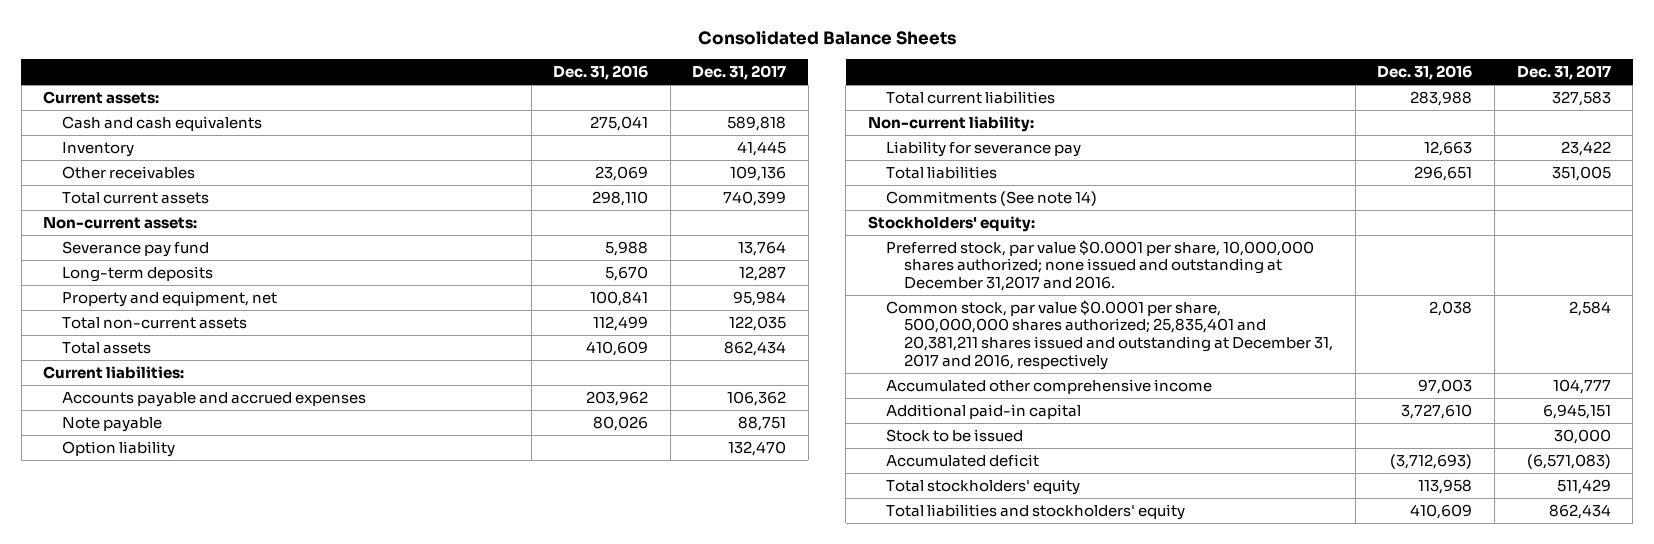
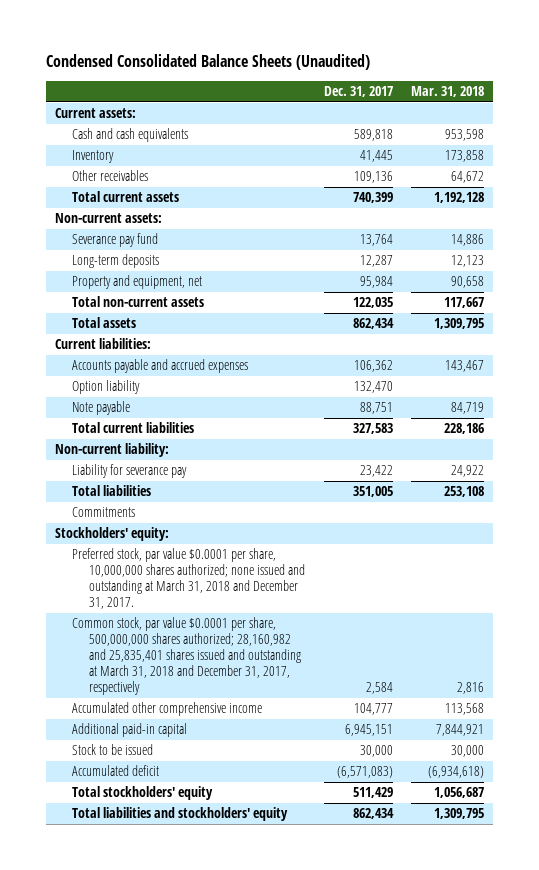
[697,30,956,46] Consolidated Balance Sheets -> [45,53,370,70] Condensed Consolidated Balance Sheets (Unaudited)
[553,65,649,81] Dec. 31, 2016 -> none
none -> [411,86,485,98] Mar. 31, 2018
[61,416,162,432] Note payable -> [72,401,131,416] Note payable
[885,190,1097,206] Commitments (See note 14) -> [72,507,136,518] Commitments
[885,239,1314,292] Preferred stock, par value $0.0001 per share, 10,000,000 shares authorized; none issued and outstanding at December 31,2017 and 2016. -> [72,548,306,610] Preferred stock, par value $0.0001 per share, 10,000,000 shares authorized; none issued and outstanding at March 31, 2018 and December 31, 2017.
[885,299,1334,370] Common stock, par value $0.0001 per share, 500,000,000 shares authorized; 25,835,401 and 20,381,211 shares issued and outstanding at December 31, 2017 and 2016, respectively -> [72,617,302,696] Common stock, par value $0.0001 per share, 500,000,000 shares authorized; 28,160,982 and 25,835,401 shares issued and outstanding at March 31, 2018 and December 31, 2017, respectively

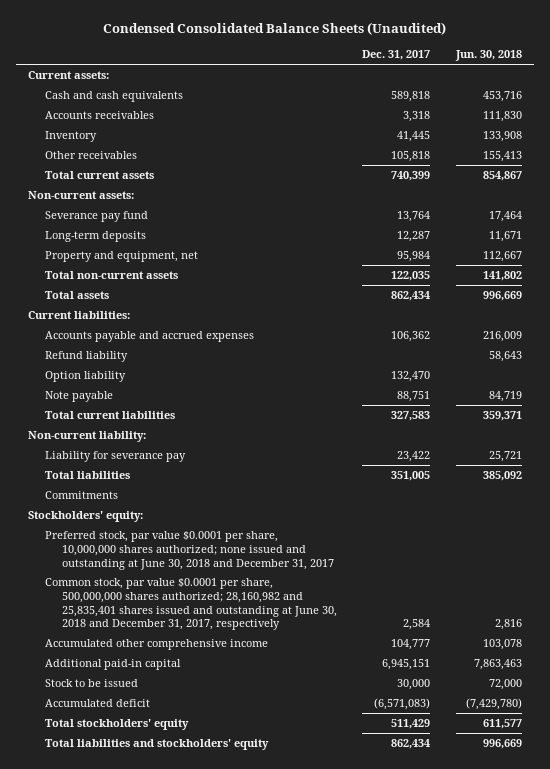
[411,86,485,98] Mar. 31, 2018 -> none
none -> [454,50,522,62] Jun. 30, 2018
none -> [45,111,155,120] Accounts receivables
[353,171,393,184] 109,136 -> [391,151,431,163] 105,818
none -> [45,351,129,363] Refund liability
[72,548,306,610] Preferred stock, par value $0.0001 per share, 10,000,000 shares authorized; none issued and outstanding at March 31, 2018 and December 31, 2017. -> [45,531,335,570] Preferred stock, par value $0.0001 per share, 10,000,000 shares authorized; none issued and outstanding at June 30, 2018 and December 31, 2017
[72,617,302,696] Common stock, par value $0.0001 per share, 500,000,000 shares authorized; 28,160,982 and 25,835,401 shares issued and outstanding at March 31, 2018 and December 31, 2017, respectively -> [45,578,338,631] Common stock, par value $0.0001 per share, 500,000,000 shares authorized; 28,160,982 and 25,835,401 shares issued and outstanding at June 30, 2018 and December 31, 2017, respectively

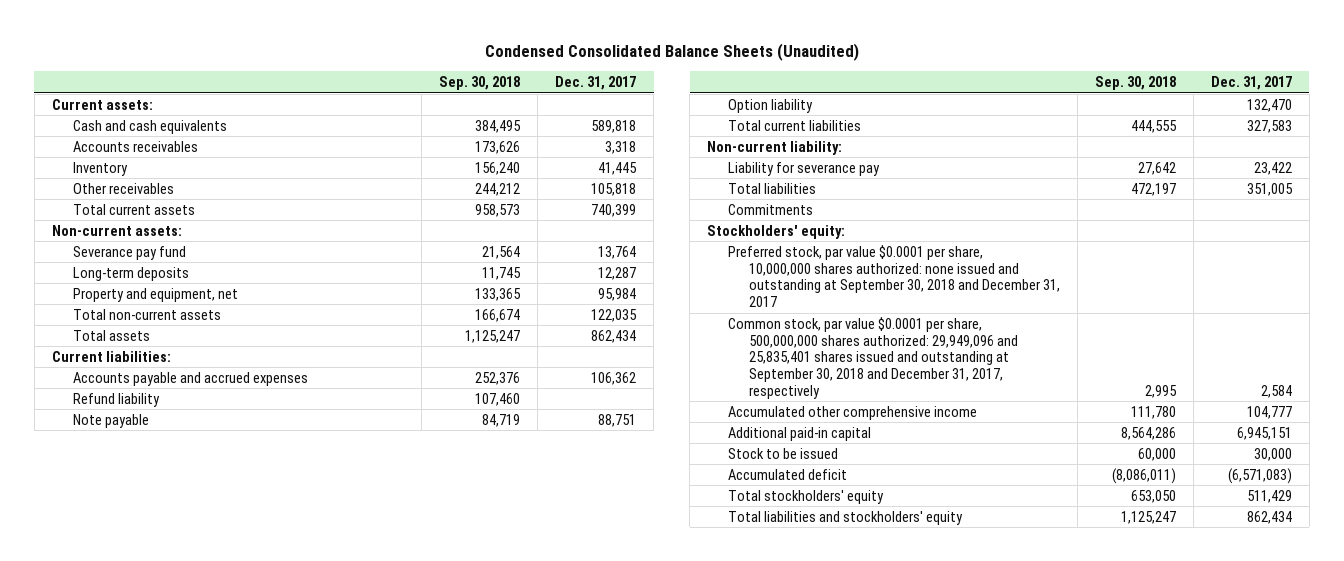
[454,50,522,62] Jun. 30, 2018 -> none
none -> [439,76,521,91] Sep. 30, 2018
[45,371,127,383] Option liability -> [728,98,814,113] Option liability
[45,531,335,570] Preferred stock, par value $0.0001 per share, 10,000,000 shares authorized; none issued and outstanding at June 30, 2018 and December 31, 2017 -> [728,244,1060,308] Preferred stock, par value $0.0001 per share, 10,000,000 shares authorized: none issued and outstanding at September 30, 2018 and December 31, 2017
[45,578,338,631] Common stock, par value $0.0001 per share, 500,000,000 shares authorized; 28,160,982 and 25,835,401 shares issued and outstanding at June 30, 2018 and December 31, 2017, respectively -> [728,316,1018,400] Common stock, par value $0.0001 per share, 500,000,000 shares authorized: 29,949,096 and 25,835,401 shares issued and outstanding at September 30, 2018 and December 31, 2017, respectively

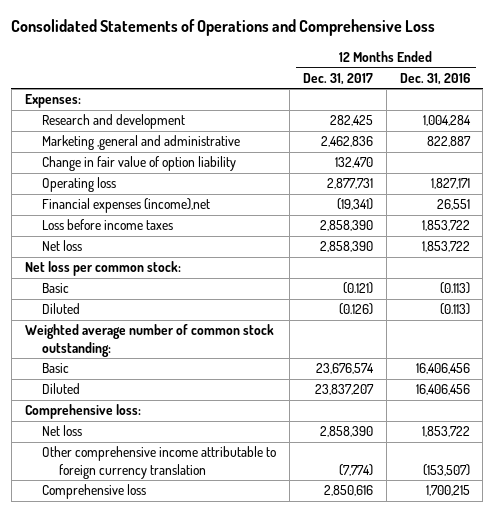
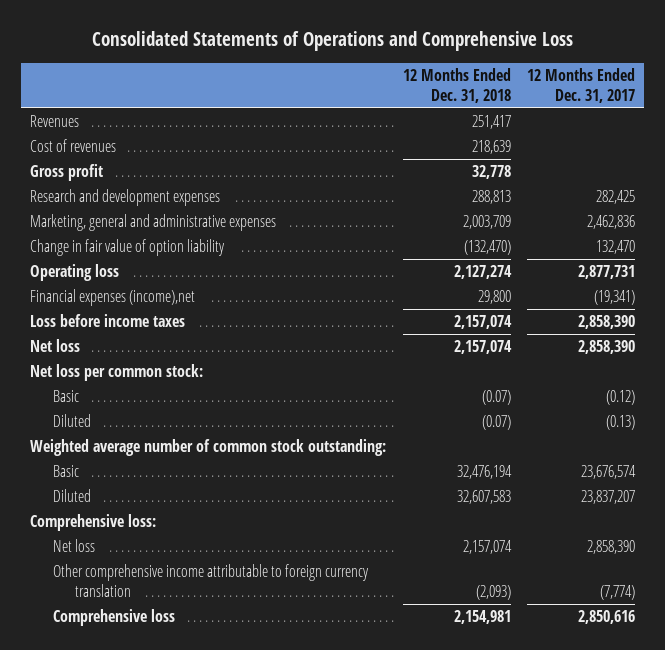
[399,72,470,85] Dec. 31, 2016 -> none
none -> [402,68,511,103] 12 Months Ended Dec. 31, 2018
[24,94,81,109] Expenses: -> none
none -> [29,115,79,128] Revenues
none -> [29,139,116,153] Cost of revenues
none -> [29,164,103,182] Gross profit
[41,114,185,130] Research and development -> [29,189,220,207] Research and development expenses
[41,135,240,151] Marketing ,general and administrative -> [29,214,276,232] Marketing, general and administrative expenses
[342,282,373,295] (0.121) -> [606,390,636,406] (0.12)
[338,303,373,316] (0.126) -> [606,415,636,431] (0.13)

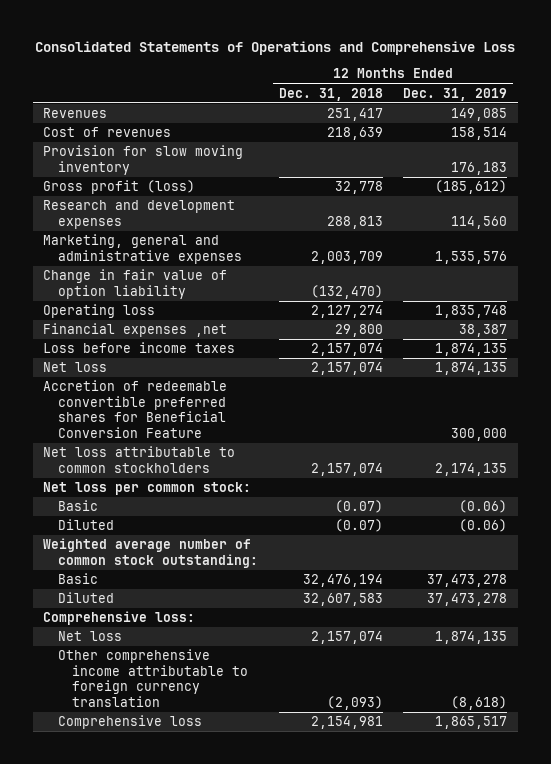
[527,68,636,103] 12 Months Ended Dec. 31, 2017 -> none
none -> [403,87,508,101] Dec. 31, 2019
none -> [43,145,244,175] Provision for slow moving inventory
[29,164,103,182] Gross profit -> [43,180,196,195] Gross profit (loss)
[29,289,195,307] Financial expenses (income),net -> [43,323,228,338] Financial expenses ,net
none -> [43,380,228,438] Accretion of redeemable convertible preferred shares for Beneficial Conversion Feature
none -> [43,446,236,473] Net loss attributable to common stockholders

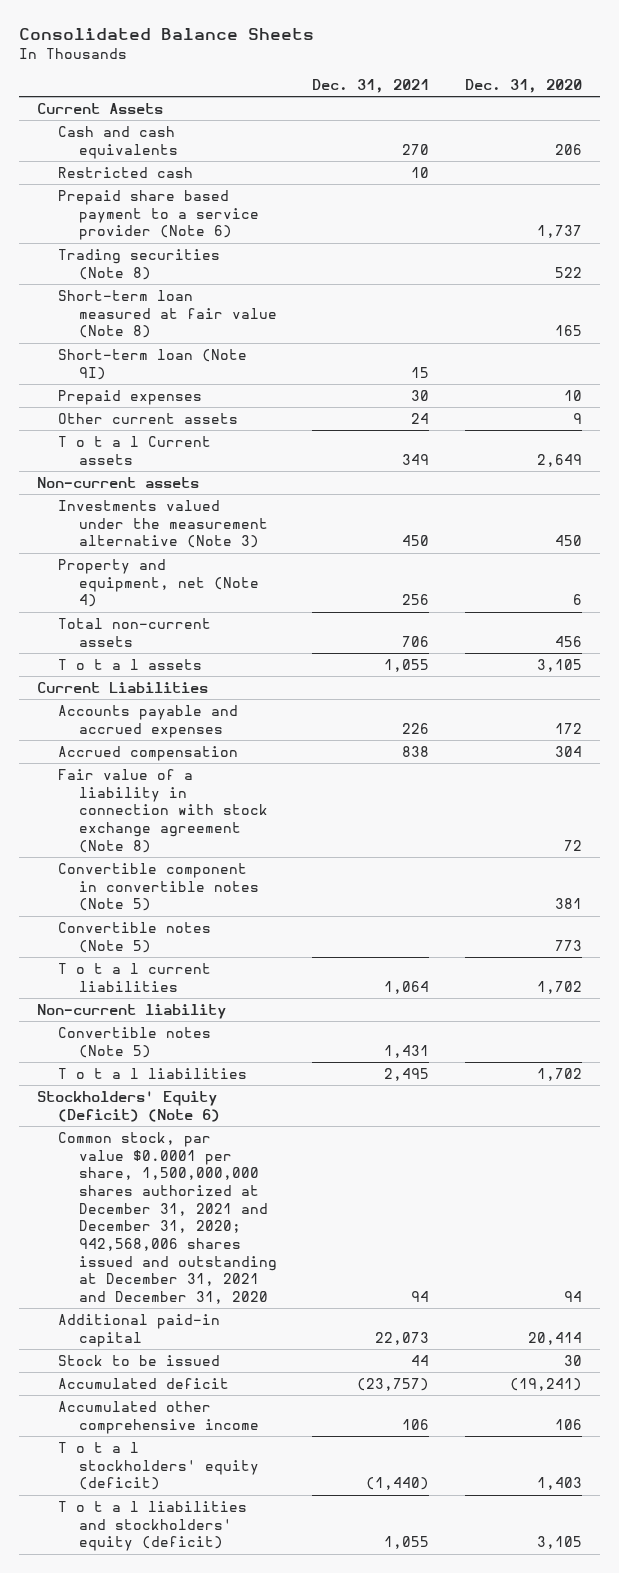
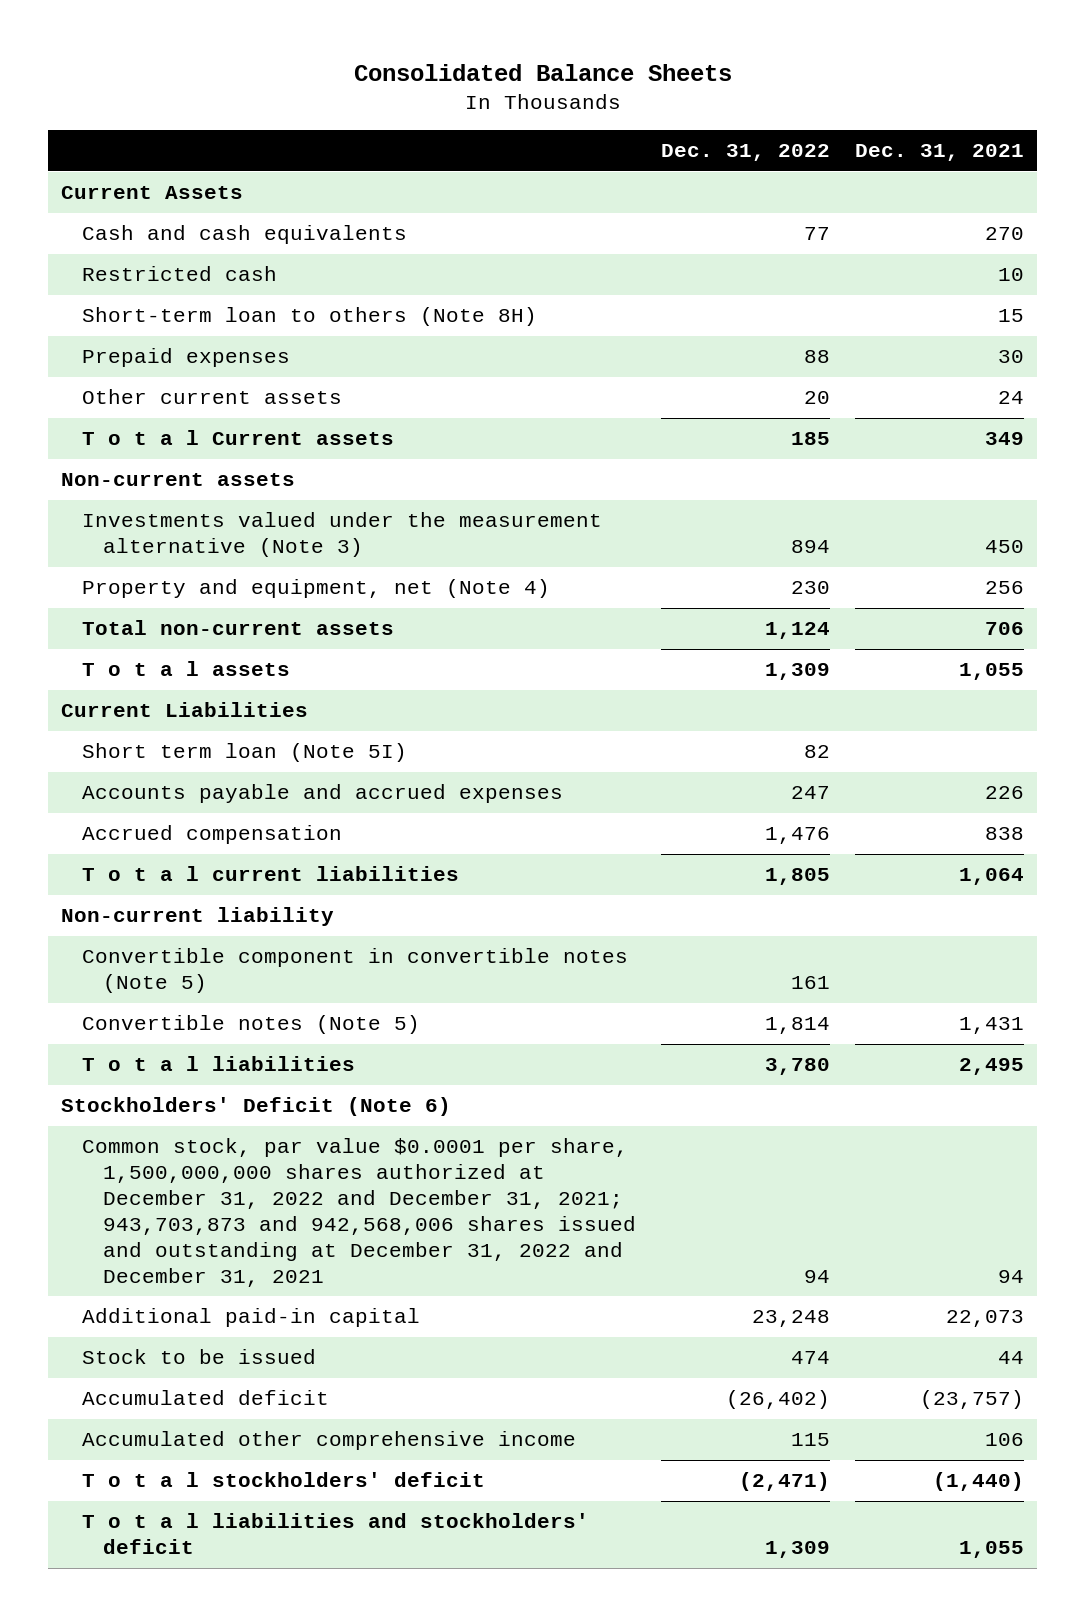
[464,78,582,93] Dec. 31, 2020 -> none
none -> [661,144,831,162] Dec. 31, 2022
[57,189,259,241] Prepaid share based payment to a service provider (Note 6) -> none
[57,248,220,280] Trading securities (Note 8) -> none
[57,289,277,339] Short-term loan measured at fair value (Note 8) -> none
[57,348,247,380] Short-term loan (Note 9I) -> [82,307,538,327] Short-term loan to others (Note 8H)
none -> [82,743,408,763] Short term loan (Note 5I)
[57,768,268,853] Fair value of a liability in connection with stock exchange agreement (Note 8) -> none
[57,921,211,953] Convertible notes (Note 5) -> none
[57,862,259,912] Convertible component in convertible notes (Note 5) -> [82,948,629,994] Convertible component in convertible notes (Note 5)
[36,1090,220,1122] Stockholders' Equity (Deficit) (Note 6) -> [60,1097,451,1117] Stockholders' Deficit (Note 6)
[57,1131,277,1304] Common stock, par value $0.0001 per share, 1,500,000,000 shares authorized at December 31, 2021 and December 31, 2020; 942,568,006 shares issued and outstanding at December 31, 2021 and December 31, 2020 -> [82,1138,637,1287] Common stock, par value $0.0001 per share, 1,500,000,000 shares authorized at December 31, 2022 and December 31, 2021; 943,703,873 and 942,568,006 shares issued and outstanding at December 31, 2022 and December 31, 2021
[57,1441,259,1491] T o t a l stockholders' equity (deficit) -> [82,1472,486,1488] T o t a l stockholders' deficit
[57,1500,247,1552] T o t a l liabilities and stockholders' equity (deficit) -> [82,1513,590,1555] T o t a l liabilities and stockholders' deficit

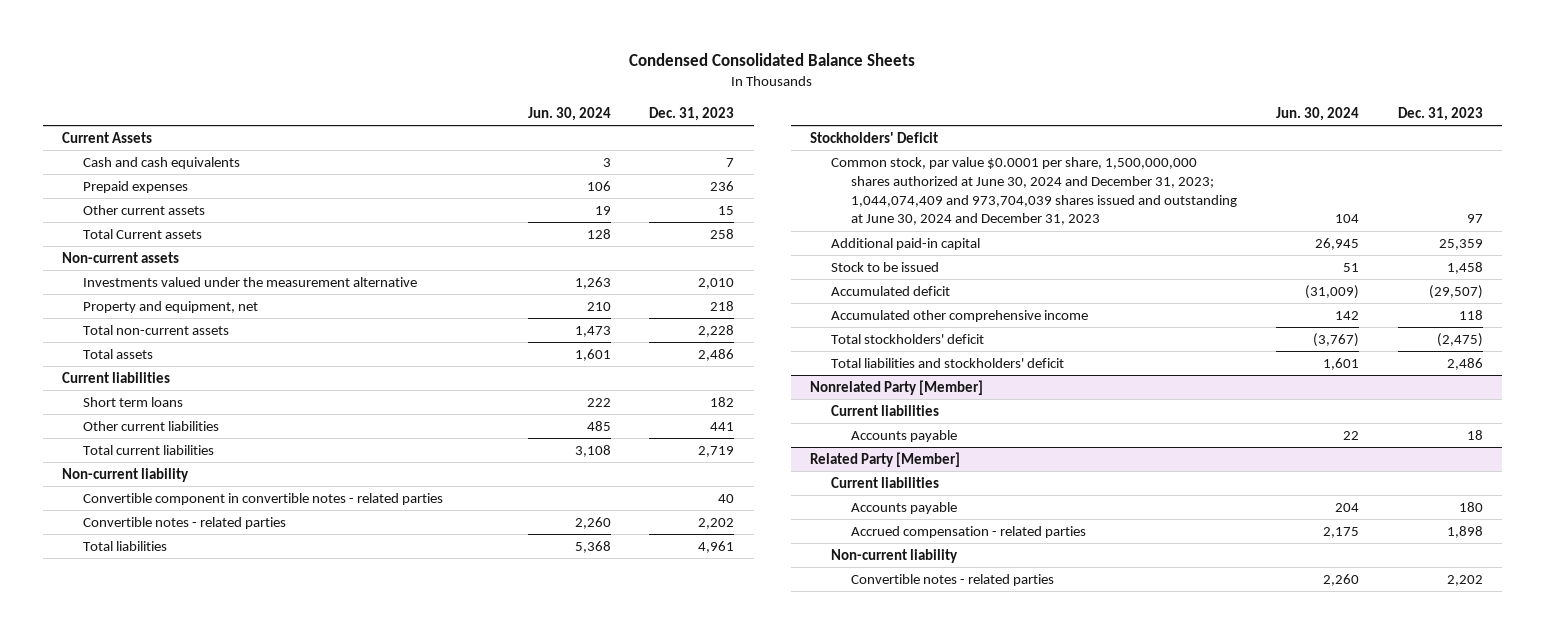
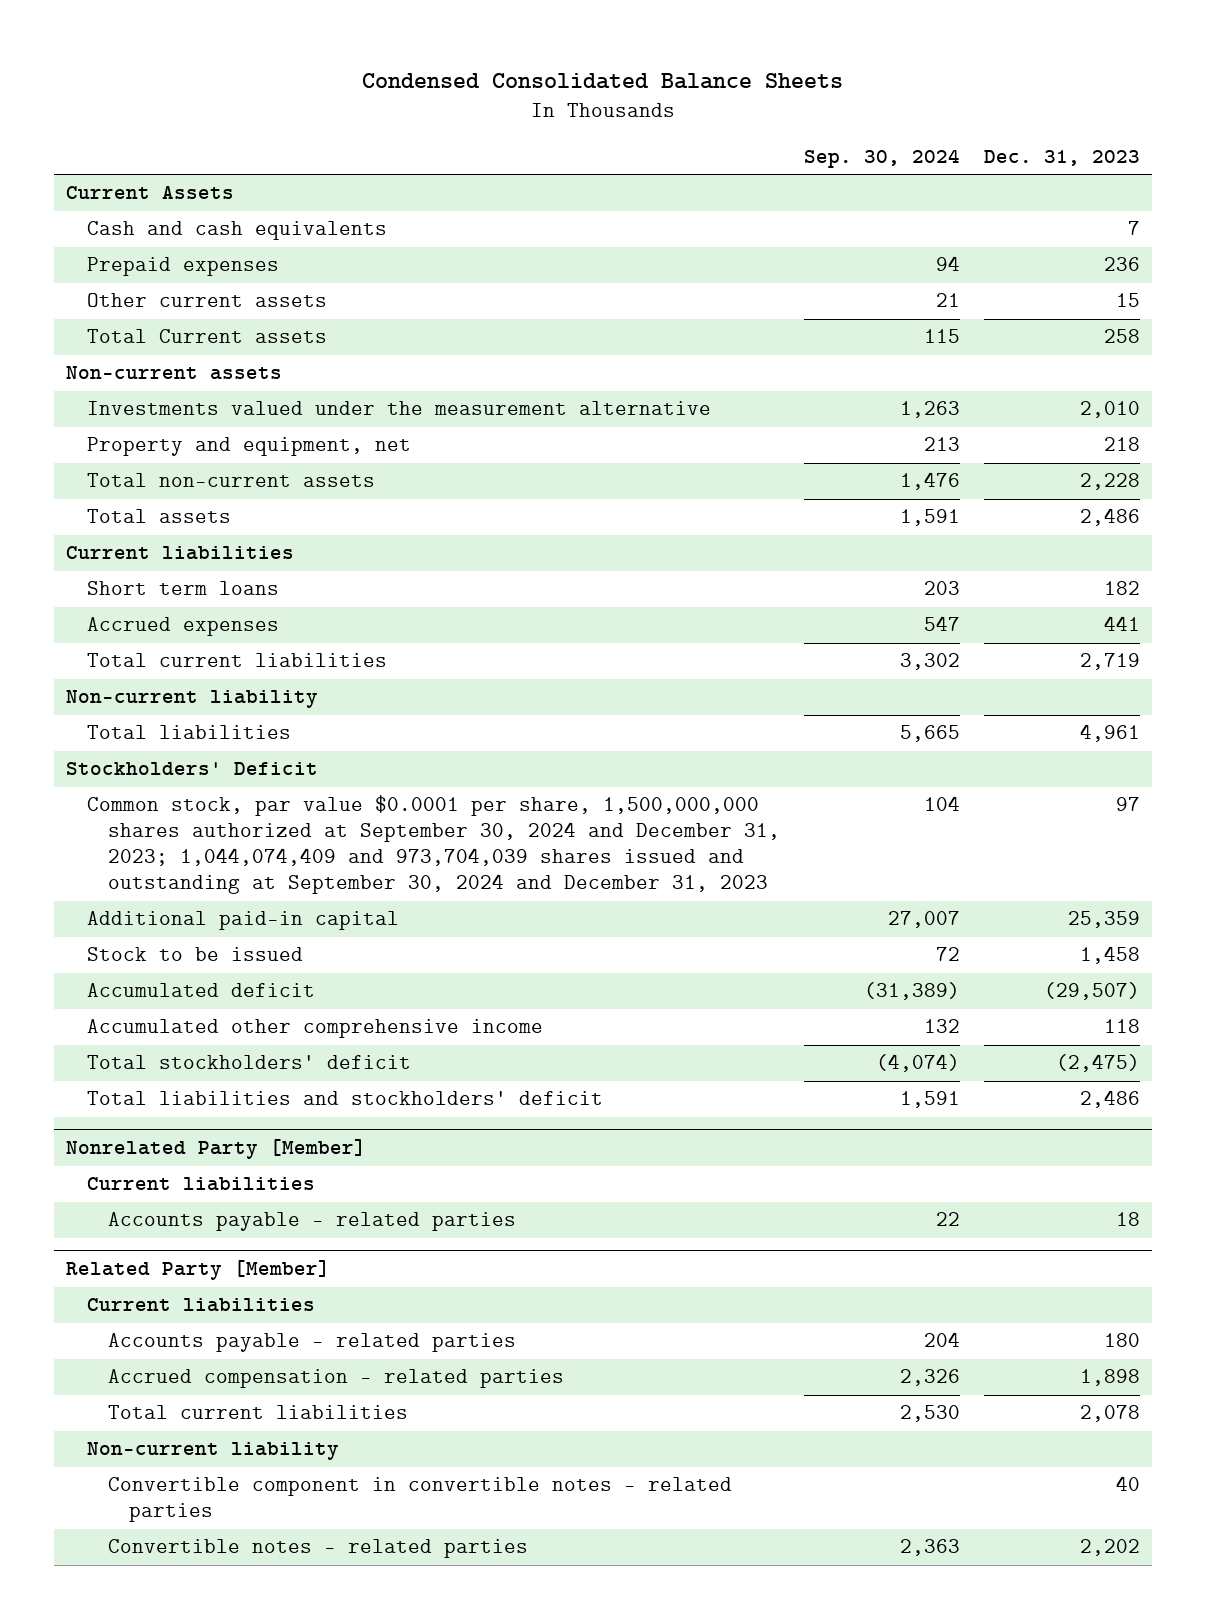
[527,106,611,121] Jun. 30, 2024 -> none
none -> [803,149,960,169] Sep. 30, 2024
[82,420,219,431] Other current liabilities -> [87,617,280,637] Accrued expenses
[82,492,443,505] Convertible component in convertible notes - related parties -> none
[82,516,286,529] Convertible notes - related parties -> none
[830,156,1238,226] Common stock, par value $0.0001 per share, 1,500,000,000 shares authorized at June 30, 2024 and December 31, 2023; 1,044,074,409 and 973,704,039 shares issued and outstanding at June 30, 2024 and December 31, 2023 -> [87,795,780,895] Common stock, par value $0.0001 per share, 1,500,000,000 shares authorized at September 30, 2024 and December 31, 2023; 1,044,074,409 and 973,704,039 shares issued and outstanding at September 30, 2024 and December 31, 2023
[851,429,958,442] Accounts payable -> [107,1212,516,1232] Accounts payable - related parties
[851,501,958,514] Accounts payable -> [107,1333,516,1353] Accounts payable - related parties
none -> [107,1405,408,1420] Total current liabilities
none -> [107,1477,732,1523] Convertible component in convertible notes - related parties

